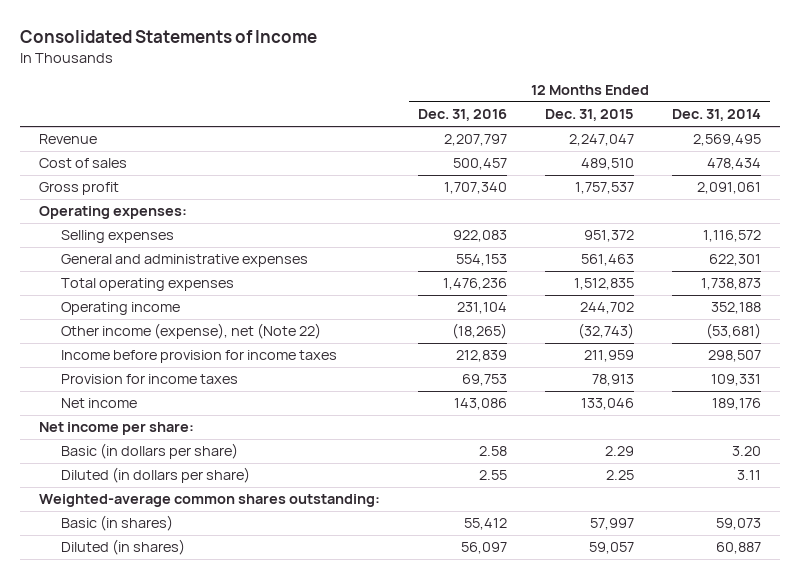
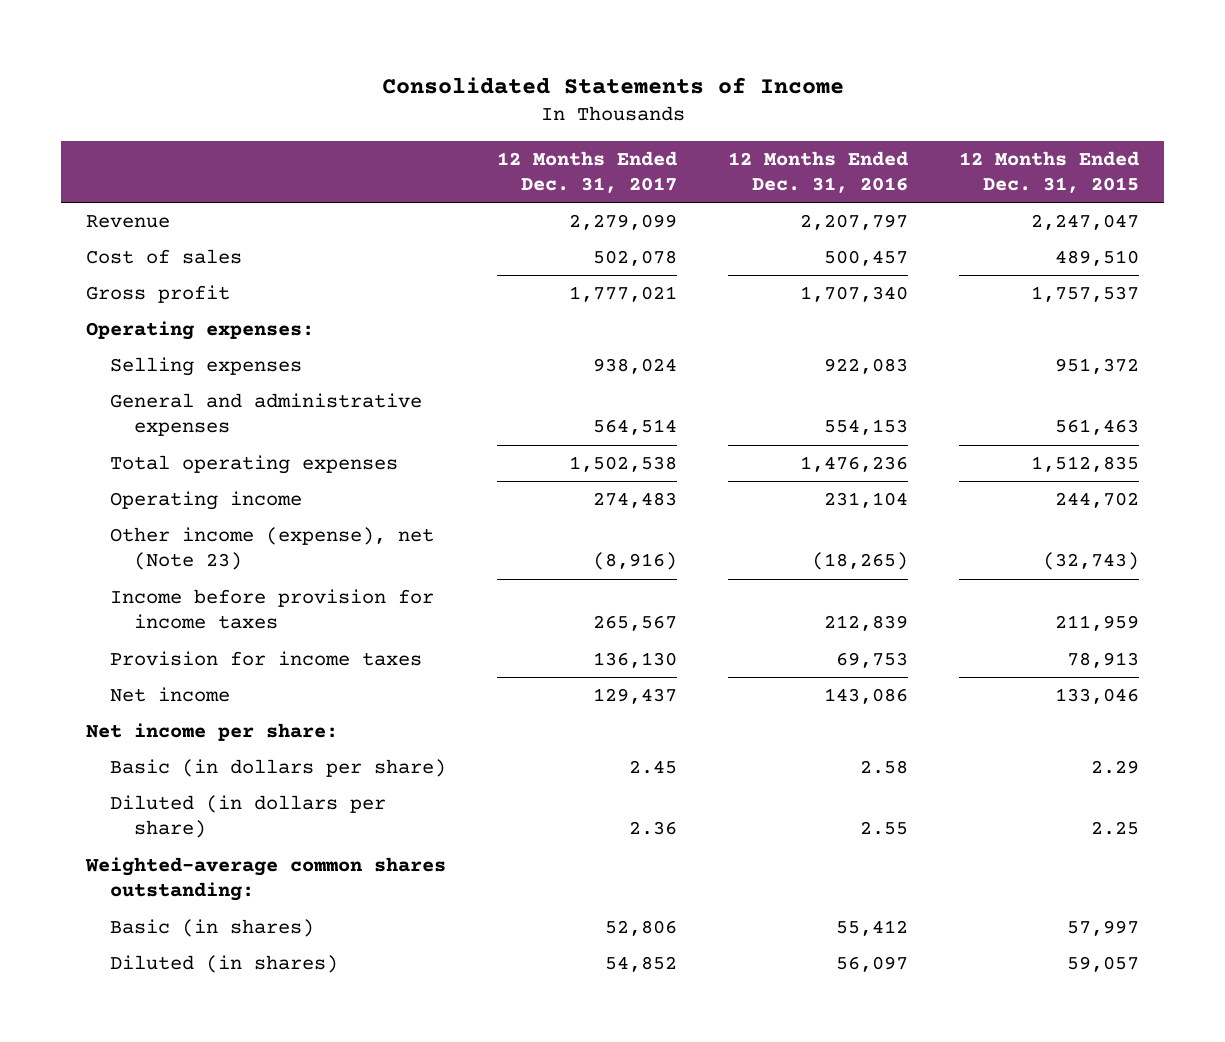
[671,109,761,122] Dec. 31, 2014 -> none
none -> [497,150,678,194] 12 Months Ended Dec. 31, 2017
[60,323,321,340] Other income (expense), net (Note 22) -> [109,527,434,571] Other income (expense), net (Note 23)

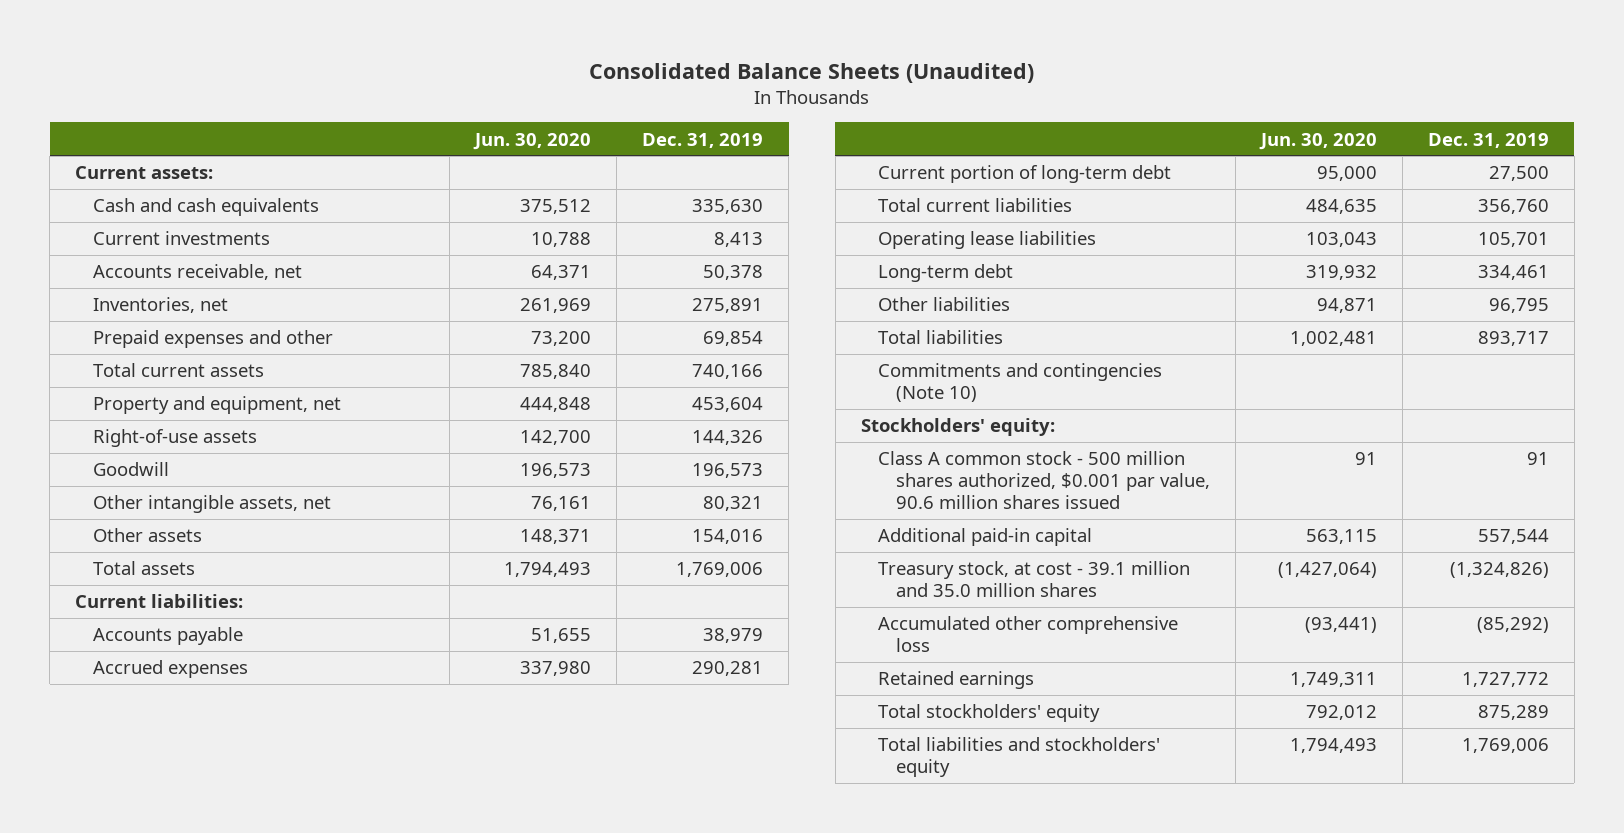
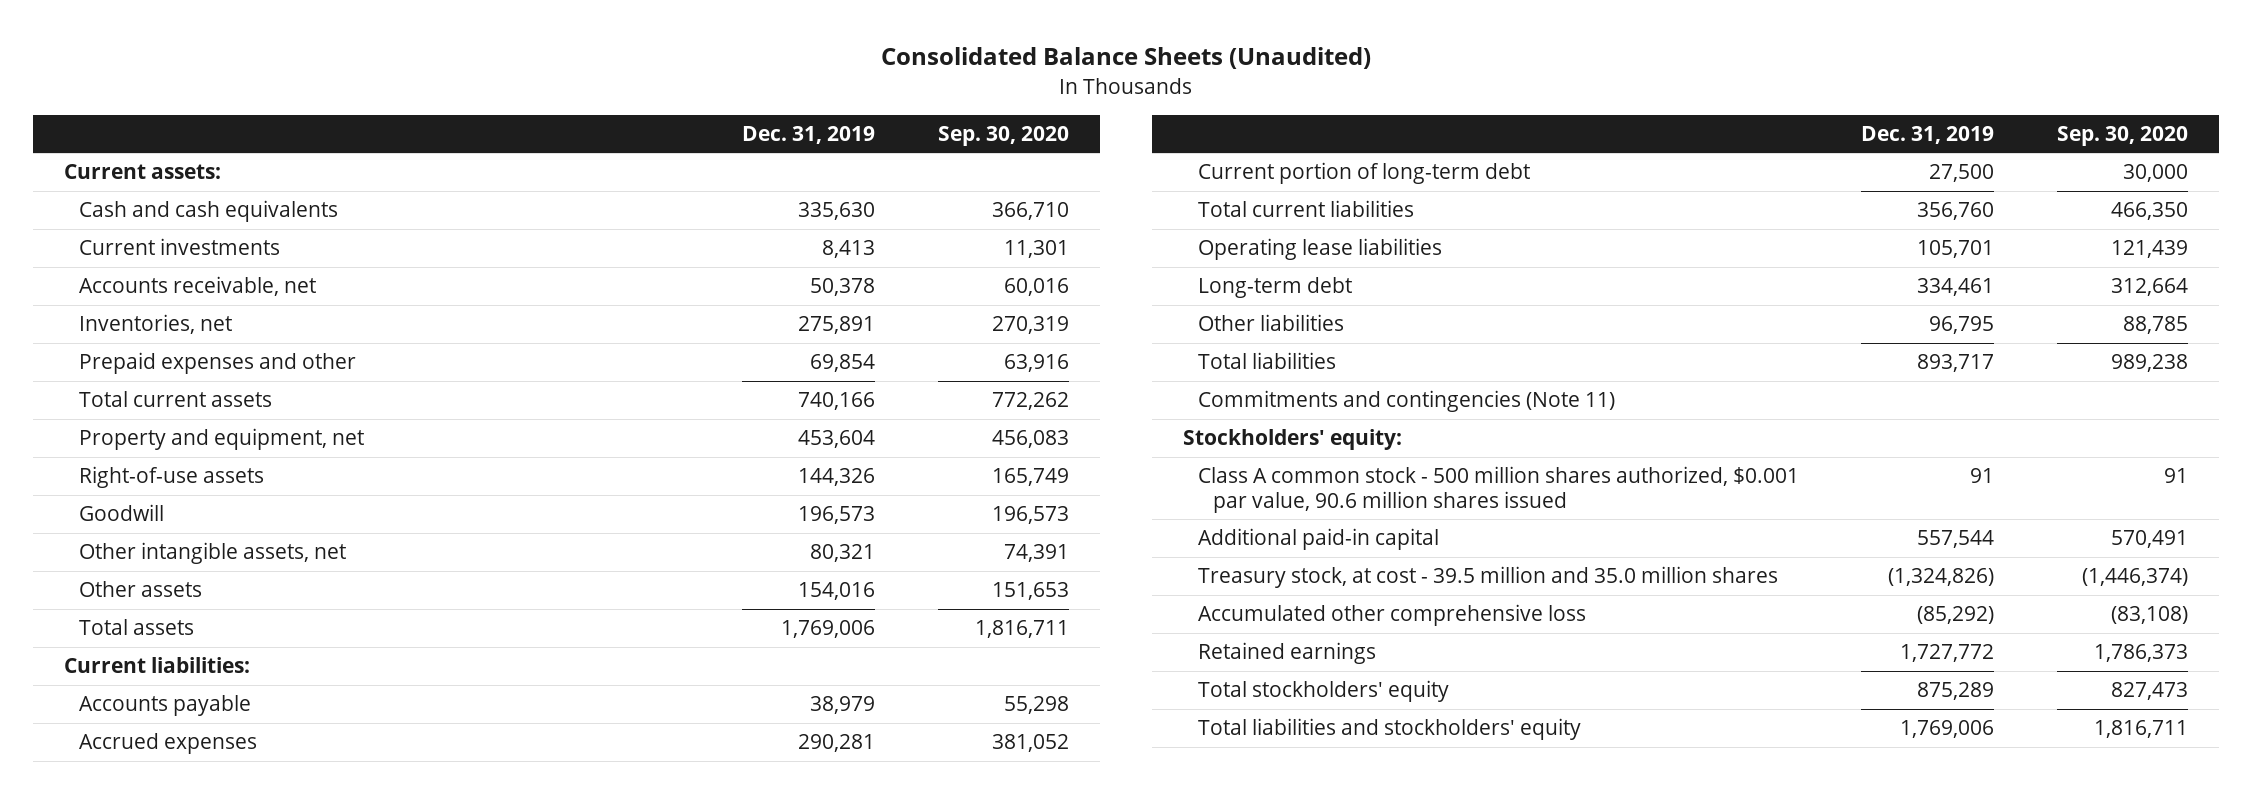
[473,132,592,150] Jun. 30, 2020 -> none
none -> [937,125,1069,146] Sep. 30, 2020
[878,363,1163,403] Commitments and contingencies (Note 10) -> [1198,390,1616,413] Commitments and contingencies (Note 11)
[878,561,1191,598] Treasury stock, at cost - 39.1 million and 35.0 million shares -> [1198,566,1779,589] Treasury stock, at cost - 39.5 million and 35.0 million shares

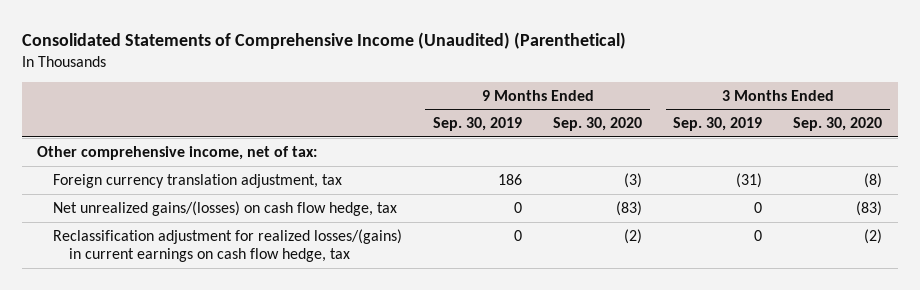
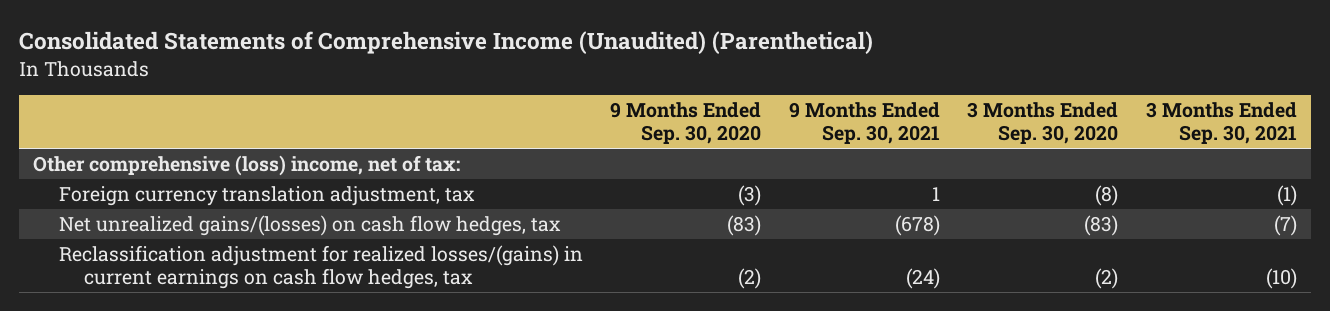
[433,117,523,132] Sep. 30, 2019 -> none
[673,117,763,132] Sep. 30, 2019 -> none
none -> [788,102,940,145] 9 Months Ended Sep. 30, 2021
none -> [1145,102,1297,145] 3 Months Ended Sep. 30, 2021
[37,145,318,160] Other comprehensive income, net of tax: -> [33,155,461,177] Other comprehensive (loss) income, net of tax:
[53,200,398,216] Net unrealized gains/(losses) on cash flow hedge, tax -> [58,215,561,237] Net unrealized gains/(losses) on cash flow hedges, tax
[53,228,403,263] Reclassification adjustment for realized losses/(gains) in current earnings on cash flow hedge, tax -> [58,245,583,290] Reclassification adjustment for realized losses/(gains) in current earnings on cash flow hedges, tax

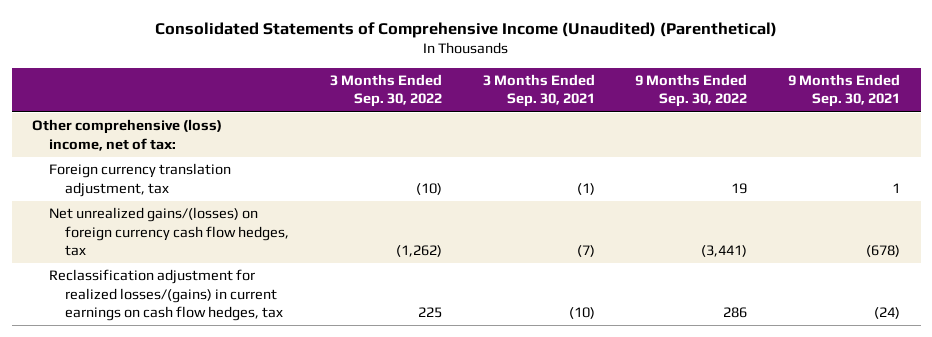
[610,102,762,145] 9 Months Ended Sep. 30, 2020 -> none
[967,102,1119,145] 3 Months Ended Sep. 30, 2020 -> none
none -> [329,74,442,108] 3 Months Ended Sep. 30, 2022
none -> [635,74,748,108] 9 Months Ended Sep. 30, 2022
[58,215,561,237] Net unrealized gains/(losses) on cash flow hedges, tax -> [48,207,290,257] Net unrealized gains/(losses) on foreign currency cash flow hedges, tax

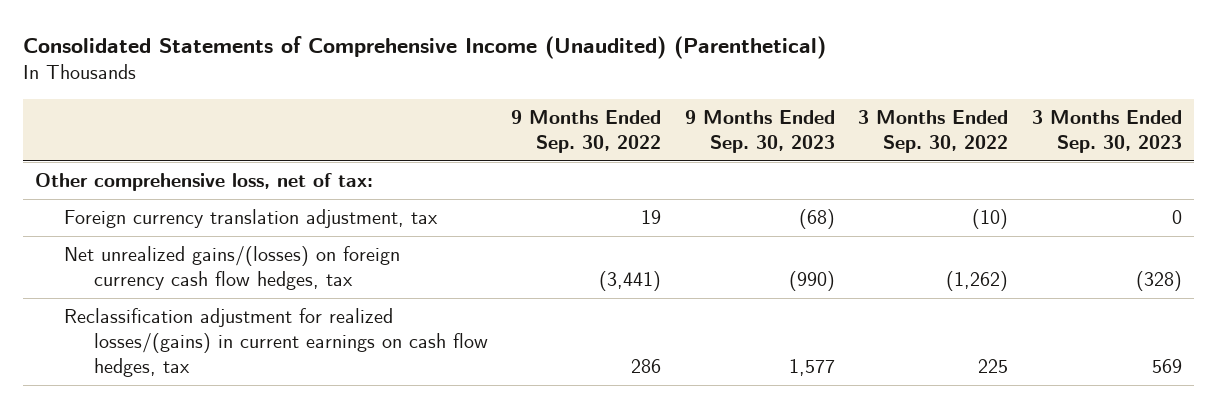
[482,74,595,108] 3 Months Ended Sep. 30, 2021 -> none
[788,74,901,108] 9 Months Ended Sep. 30, 2021 -> none
none -> [684,109,835,154] 9 Months Ended Sep. 30, 2023
none -> [1031,109,1182,154] 3 Months Ended Sep. 30, 2023
[32,119,223,151] Other comprehensive (loss) income, net of tax: -> [35,173,374,192] Other comprehensive loss, net of tax:

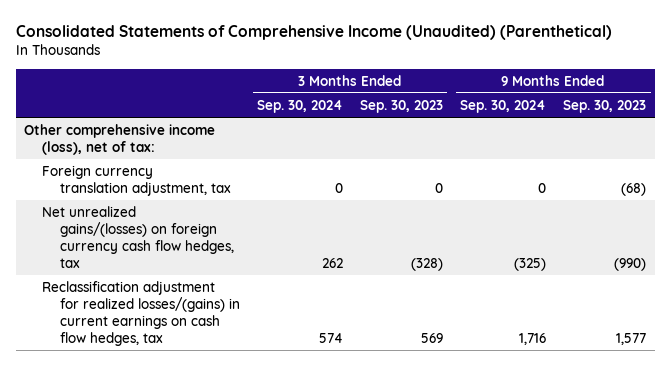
[511,109,662,154] 9 Months Ended Sep. 30, 2022 -> none
[858,109,1009,154] 3 Months Ended Sep. 30, 2022 -> none
none -> [257,99,344,113] Sep. 30, 2024
none -> [460,99,547,113] Sep. 30, 2024
[35,173,374,192] Other comprehensive loss, net of tax: -> [24,123,216,155] Other comprehensive income (loss), net of tax:

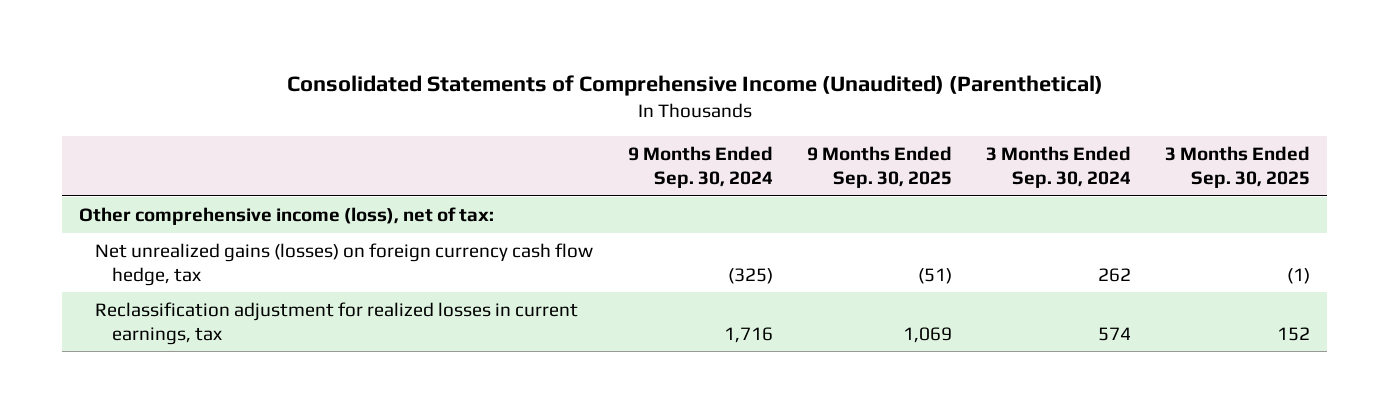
[360,99,444,113] Sep. 30, 2023 -> none
[563,99,647,113] Sep. 30, 2023 -> none
none -> [806,146,952,188] 9 Months Ended Sep. 30, 2025
none -> [1165,146,1311,188] 3 Months Ended Sep. 30, 2025
[42,164,232,196] Foreign currency translation adjustment, tax -> none
[42,205,235,268] Net unrealized gains/(losses) on foreign currency cash flow hedges, tax -> [95,243,594,286] Net unrealized gains (losses) on foreign currency cash flow hedge, tax
[42,280,241,346] Reclassification adjustment for realized losses/(gains) in current earnings on cash flow hedges, tax -> [95,302,579,345] Reclassification adjustment for realized losses in current earnings, tax

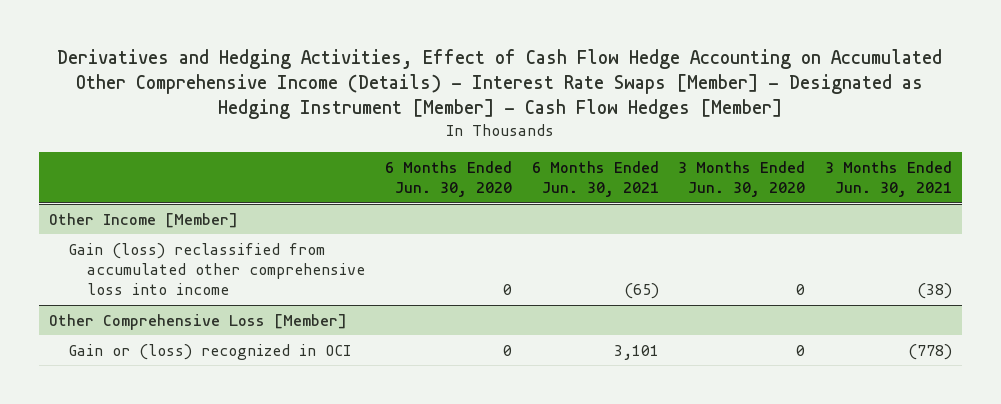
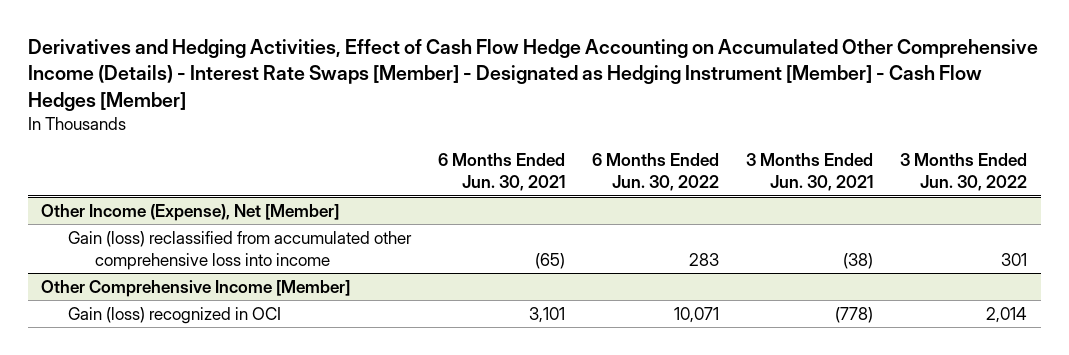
[385,160,513,198] 6 Months Ended Jun. 30, 2020 -> none
[678,160,806,198] 3 Months Ended Jun. 30, 2020 -> none
none -> [592,153,720,192] 6 Months Ended Jun. 30, 2022
none -> [900,153,1028,192] 3 Months Ended Jun. 30, 2022
[48,212,238,228] Other Income [Member] -> [41,203,340,221] Other Income (Expense), Net [Member]
[48,313,347,330] Other Comprehensive Loss [Member] -> [41,279,351,297] Other Comprehensive Income [Member]
[68,343,352,360] Gain or (loss) recognized in OCI -> [67,306,281,324] Gain (loss) recognized in OCI

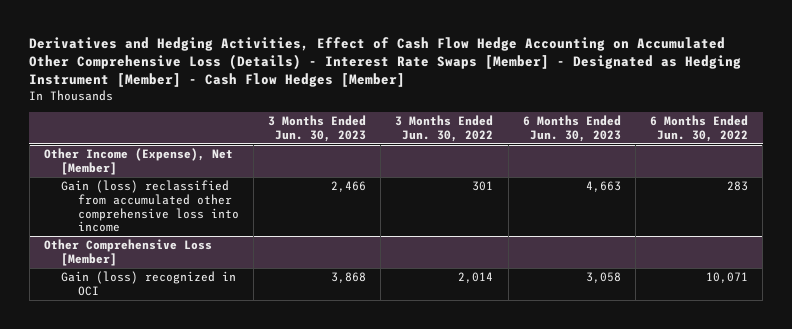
[27,39,1038,111] Derivatives and Hedging Activities, Effect of Cash Flow Hedge Accounting on Accumulated Other Comprehensive Income (Details) - Interest Rate Swaps [Member] - Designated as Hedging Instrument [Member] - Cash Flow Hedges [Member] -> [29,36,742,88] Derivatives and Hedging Activities, Effect of Cash Flow Hedge Accounting on Accumulated Other Comprehensive Loss (Details) - Interest Rate Swaps [Member] - Designated as Hedging Instrument [Member] - Cash Flow Hedges [Member]
[438,153,566,192] 6 Months Ended Jun. 30, 2021 -> none
[746,153,874,192] 3 Months Ended Jun. 30, 2021 -> none
none -> [268,114,367,142] 3 Months Ended Jun. 30, 2023
none -> [522,114,621,142] 6 Months Ended Jun. 30, 2023
[41,279,351,297] Other Comprehensive Income [Member] -> [44,239,213,266] Other Comprehensive Loss [Member]

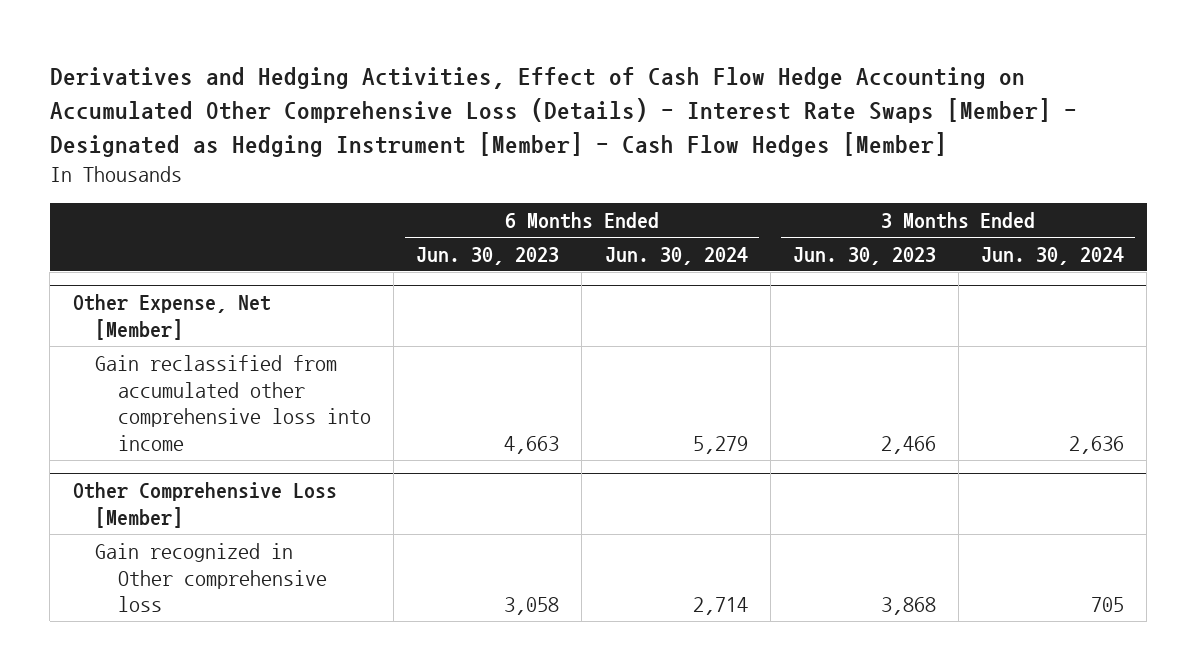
[395,114,494,142] 3 Months Ended Jun. 30, 2022 -> none
[649,114,748,142] 6 Months Ended Jun. 30, 2022 -> none
none -> [604,246,748,265] Jun. 30, 2024
none -> [980,246,1124,265] Jun. 30, 2024
[44,148,234,175] Other Income (Expense), Net [Member] -> [72,294,271,341] Other Expense, Net [Member]
[60,180,239,233] Gain (loss) reclassified from accumulated other comprehensive loss into income -> [95,354,372,452] Gain reclassified from accumulated other comprehensive loss into income
[60,271,236,296] Gain (loss) recognized in OCI -> [95,542,328,613] Gain recognized in Other comprehensive loss

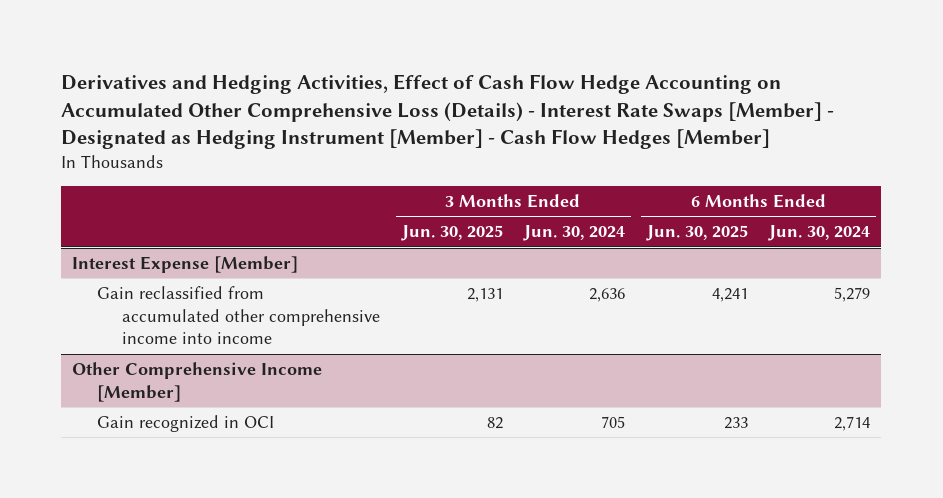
[416,246,560,265] Jun. 30, 2023 -> none
[792,246,936,265] Jun. 30, 2023 -> none
none -> [400,225,503,242] Jun. 30, 2025
none -> [645,225,748,242] Jun. 30, 2025
[72,294,271,341] Other Expense, Net [Member] -> [72,255,299,273] Interest Expense [Member]
[95,354,372,452] Gain reclassified from accumulated other comprehensive loss into income -> [97,285,381,345] Gain reclassified from accumulated other comprehensive income into income
[72,482,337,529] Other Comprehensive Loss [Member] -> [72,361,323,402] Other Comprehensive Income [Member]
[95,542,328,613] Gain recognized in Other comprehensive loss -> [97,414,275,432] Gain recognized in OCI

